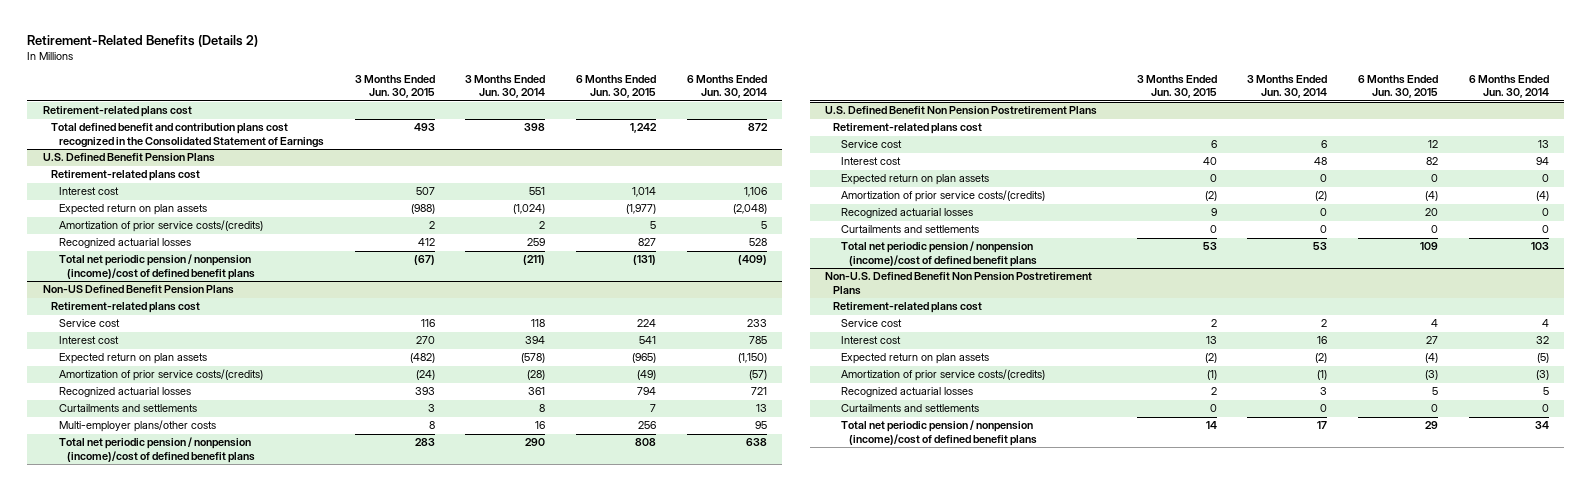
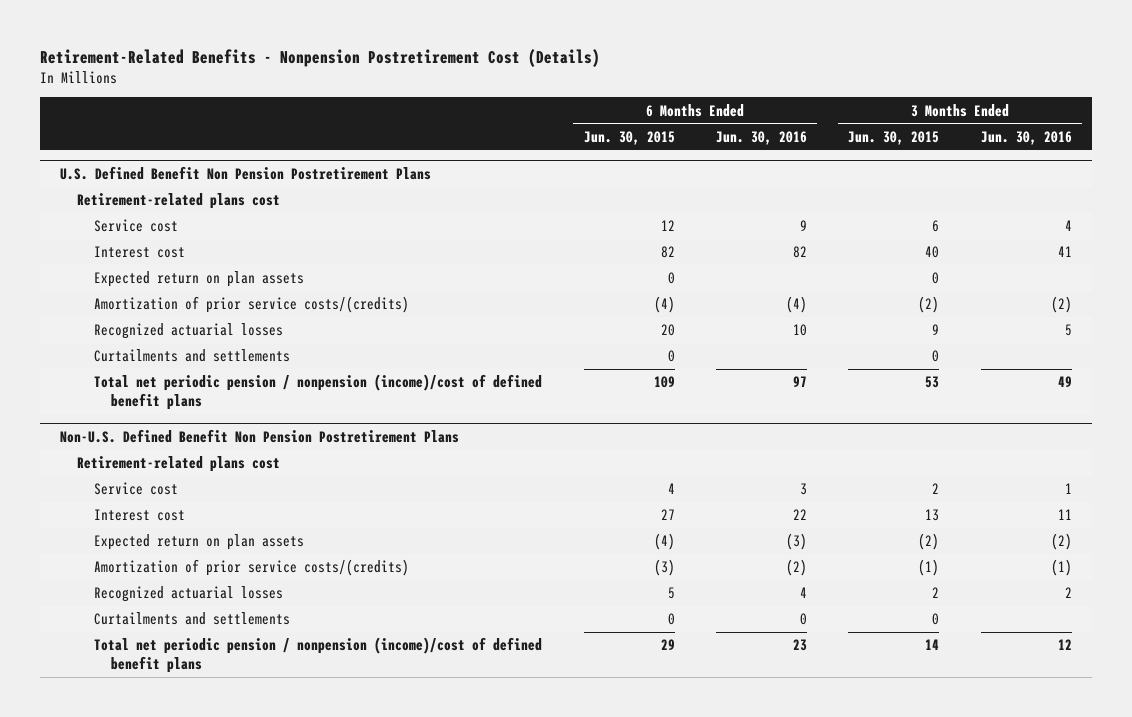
[27,34,259,47] Retirement-Related Benefits (Details 2) -> [39,48,600,67] Retirement-Related Benefits - Nonpension Postretirement Cost (Details)
[465,75,546,99] 3 Months Ended Jun. 30, 2014 -> none
[686,75,767,99] 6 Months Ended Jun. 30, 2014 -> none
none -> [715,130,807,145] Jun. 30, 2016
none -> [980,130,1072,145] Jun. 30, 2016
[42,106,192,118] Retirement-related plans cost -> none
[50,123,324,148] Total defined benefit and contribution plans cost recognized in the Consolidated Statement of Earnings -> none
[42,153,215,163] U.S. Defined Benefit Pension Plans -> none
[50,170,200,182] Retirement-related plans cost -> none
[58,187,119,196] Interest cost -> none
[58,204,207,216] Expected return on plan assets -> none
[58,220,263,233] Amortization of prior service costs/(credits) -> none
[58,238,191,249] Recognized actuarial losses -> none
[58,254,255,280] Total net periodic pension / nonpension (income)/cost of defined benefit plans -> none
[42,285,234,295] Non-US Defined Benefit Pension Plans -> none
[50,302,200,314] Retirement-related plans cost -> none
[58,319,120,328] Service cost -> none
[58,336,119,345] Interest cost -> none
[58,353,207,365] Expected return on plan assets -> none
[58,369,263,382] Amortization of prior service costs/(credits) -> none
[58,387,191,398] Recognized actuarial losses -> none
[58,404,197,413] Curtailments and settlements -> none
[58,420,216,433] Multi-employer plans/other costs -> none
[58,437,255,463] Total net periodic pension / nonpension (income)/cost of defined benefit plans -> none

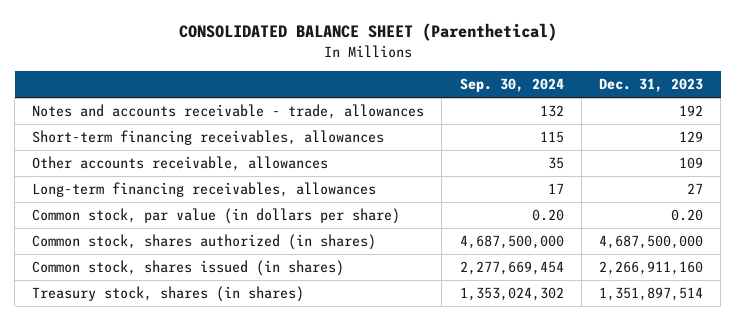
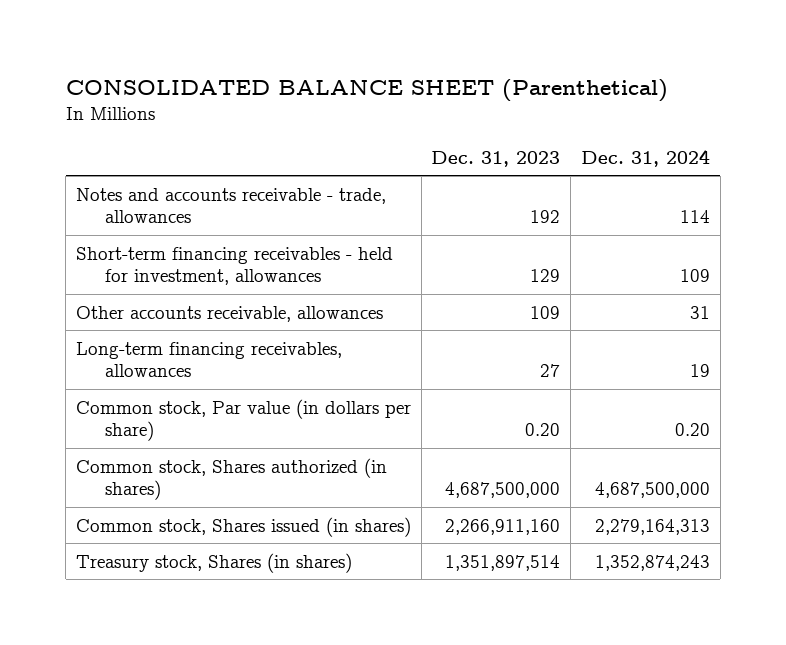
[459,78,564,93] Sep. 30, 2024 -> none
none -> [580,148,710,167] Dec. 31, 2024
[32,130,385,146] Short-term financing receivables, allowances -> [76,246,394,286] Short-term financing receivables - held for investment, allowances
[32,208,401,225] Common stock, par value (in dollars per share) -> [76,398,412,442] Common stock, Par value (in dollars per share)
[32,234,377,251] Common stock, shares authorized (in shares) -> [76,457,388,501] Common stock, Shares authorized (in shares)
[32,260,345,277] Common stock, shares issued (in shares) -> [76,516,412,537] Common stock, Shares issued (in shares)
[32,286,305,303] Treasury stock, shares (in shares) -> [76,552,353,573] Treasury stock, Shares (in shares)

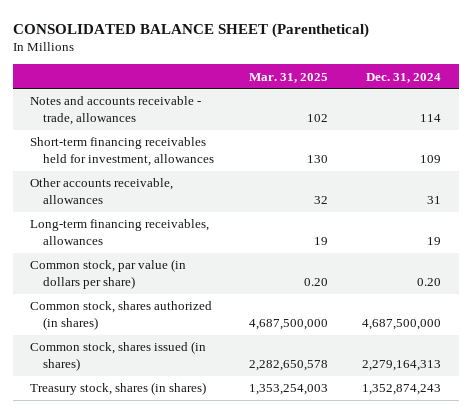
[431,150,561,167] Dec. 31, 2023 -> none
none -> [248,72,328,83] Mar. 31, 2025
[76,246,394,286] Short-term financing receivables - held for investment, allowances -> [30,137,214,167] Short-term financing receivables held for investment, allowances
[76,398,412,442] Common stock, Par value (in dollars per share) -> [30,259,187,290] Common stock, par value (in dollars per share)
[76,457,388,501] Common stock, Shares authorized (in shares) -> [30,301,213,331] Common stock, shares authorized (in shares)
[76,516,412,537] Common stock, Shares issued (in shares) -> [30,341,207,372] Common stock, shares issued (in shares)
[76,552,353,573] Treasury stock, Shares (in shares) -> [30,382,207,396] Treasury stock, shares (in shares)

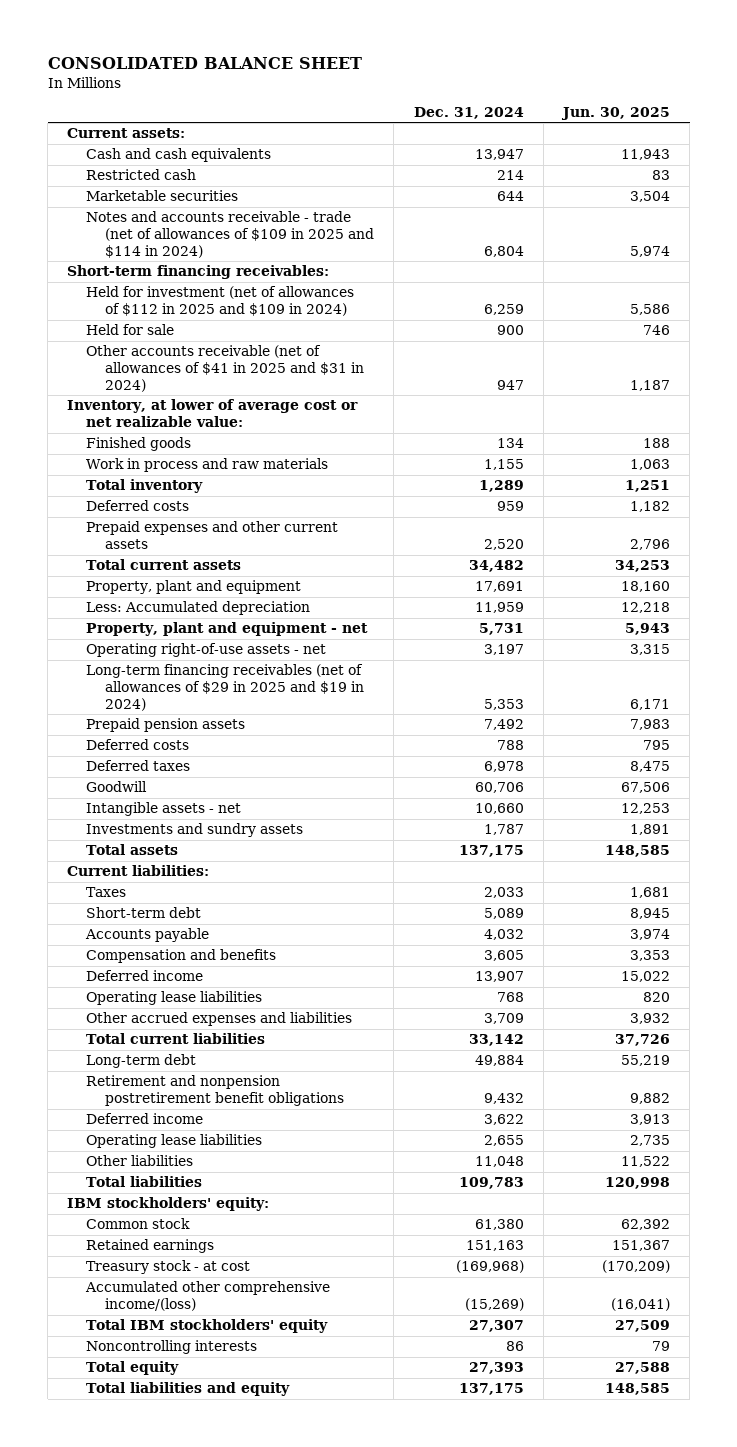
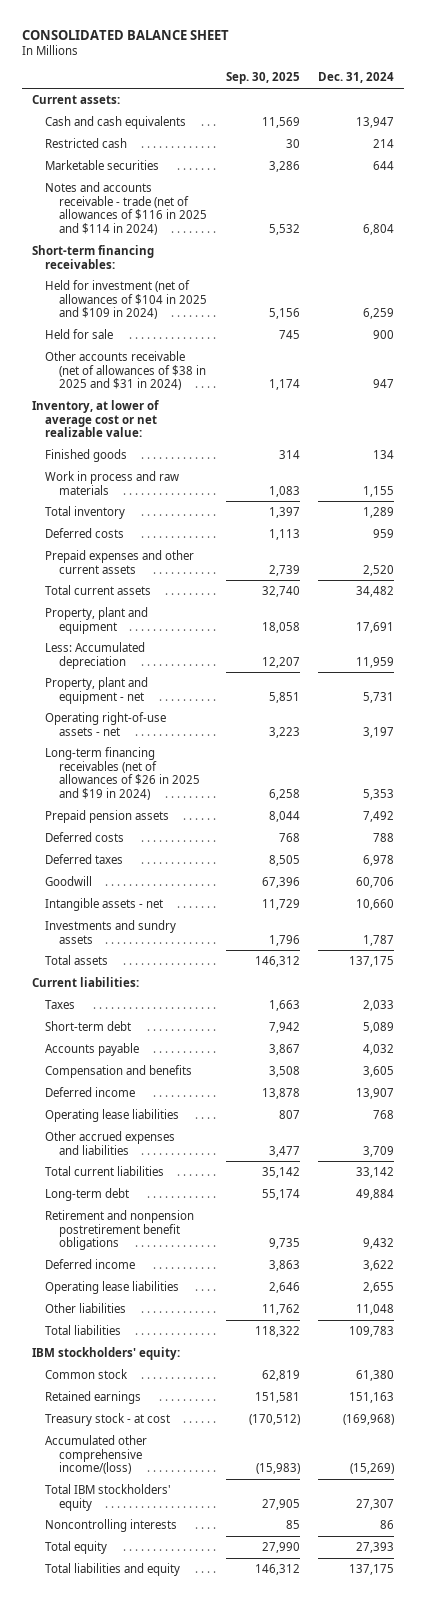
[561,106,671,120] Jun. 30, 2025 -> none
none -> [225,72,300,85] Sep. 30, 2025
[86,211,375,258] Notes and accounts receivable - trade (net of allowances of $109 in 2025 and $114 in 2024) -> [45,181,207,236] Notes and accounts receivable - trade (net of allowances of $116 in 2025 and $114 in 2024)
[86,286,355,317] Held for investment (net of allowances of $112 in 2025 and $109 in 2024) -> [45,279,207,320] Held for investment (net of allowances of $104 in 2025 and $109 in 2024)
[86,345,365,392] Other accounts receivable (net of allowances of $41 in 2025 and $31 in 2024) -> [45,350,206,391] Other accounts receivable (net of allowances of $38 in 2025 and $31 in 2024)
[86,664,365,711] Long-term financing receivables (net of allowances of $29 in 2025 and $19 in 2024) -> [45,746,200,801] Long-term financing receivables (net of allowances of $26 in 2025 and $19 in 2024)

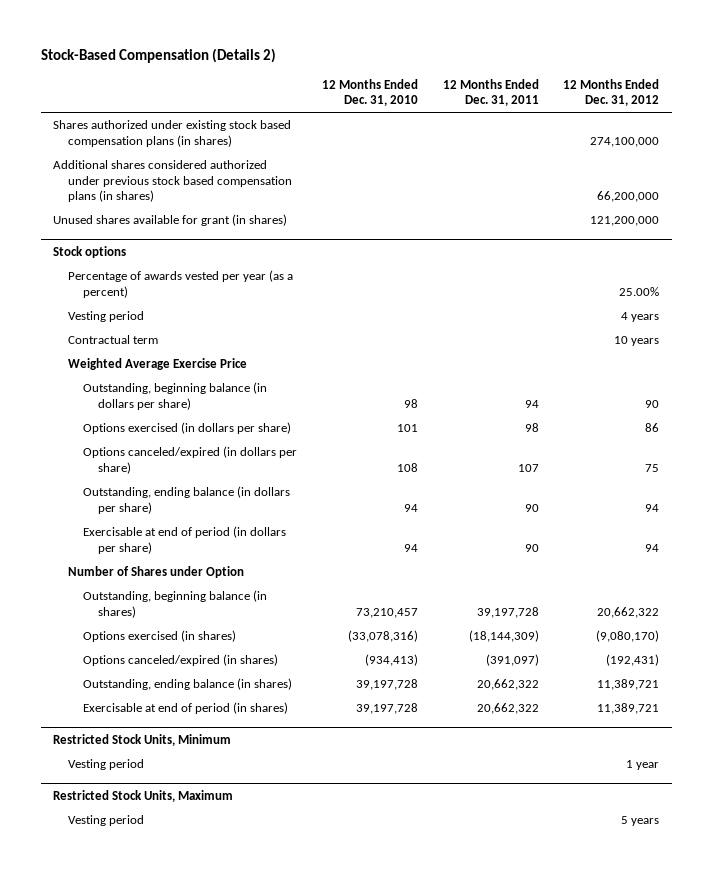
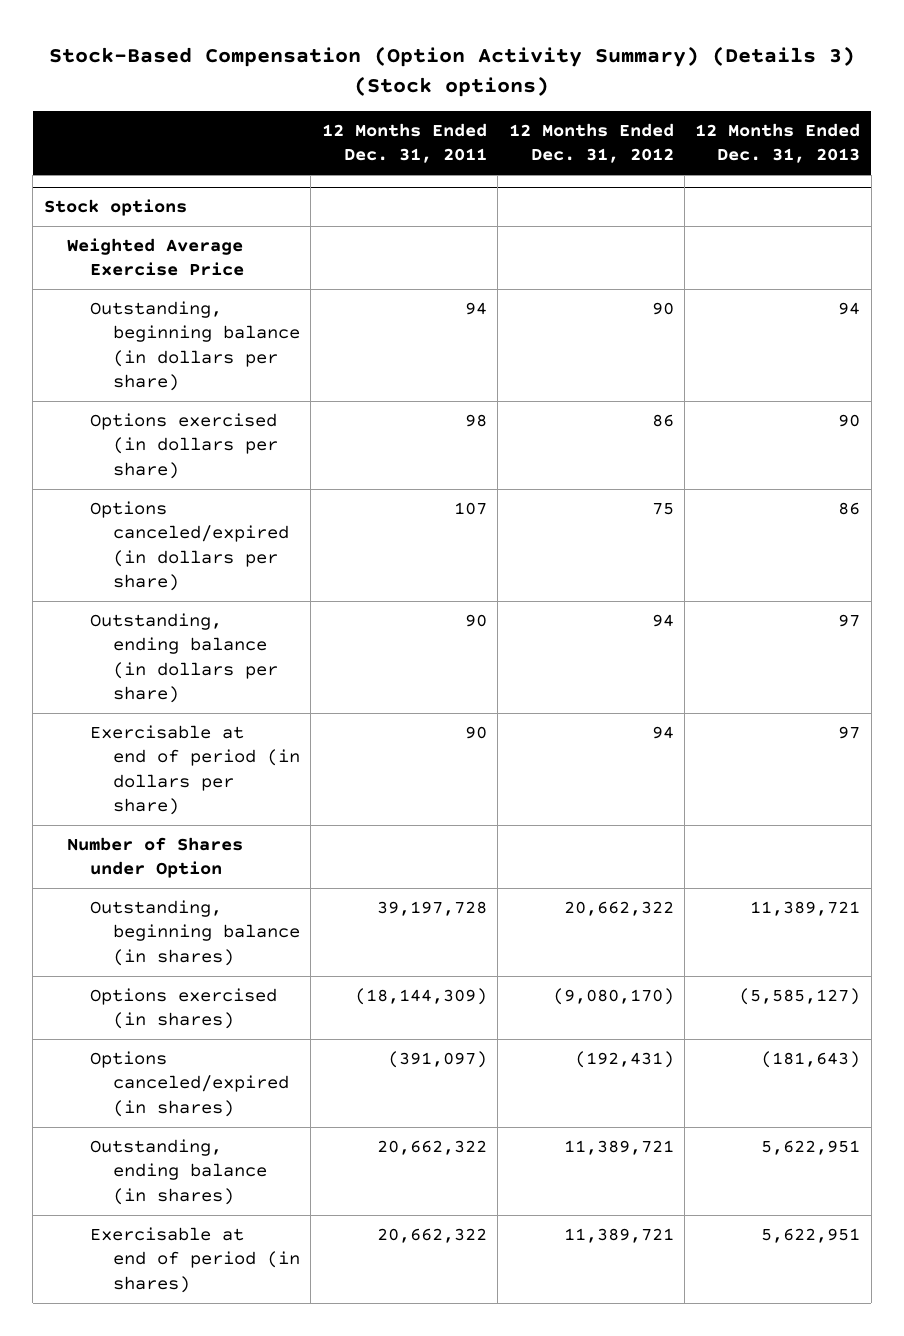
[41,48,277,64] Stock-Based Compensation (Details 2) -> [49,46,856,97] Stock-Based Compensation (Option Activity Summary) (Details 3) (Stock options)
[321,78,418,107] 12 Months Ended Dec. 31, 2010 -> none
none -> [695,123,861,164] 12 Months Ended Dec. 31, 2013
[53,120,292,147] Shares authorized under existing stock based compensation plans (in shares) -> none
[53,160,293,202] Additional shares considered authorized under previous stock based compensation plans (in shares) -> none
[53,214,288,227] Unused shares available for grant (in shares) -> none
[68,270,294,298] Percentage of awards vested per year (as a percent) -> none
[68,311,145,323] Vesting period -> none
[68,335,159,345] Contractual term -> none
[53,733,232,746] Restricted Stock Units, Minimum -> none
[68,759,145,771] Vesting period -> none
[53,789,234,802] Restricted Stock Units, Maximum -> none
[68,815,145,827] Vesting period -> none

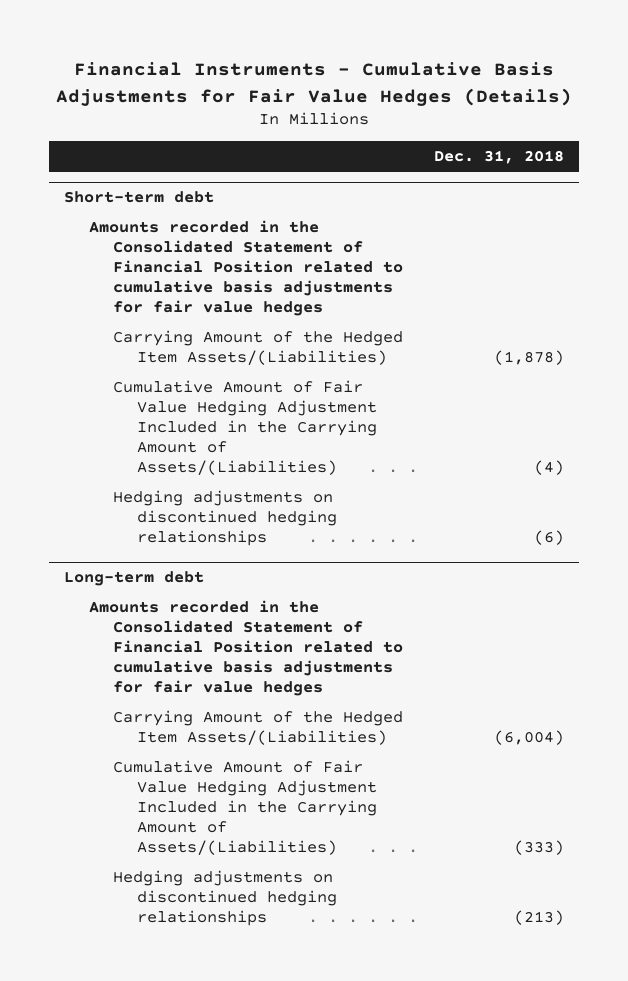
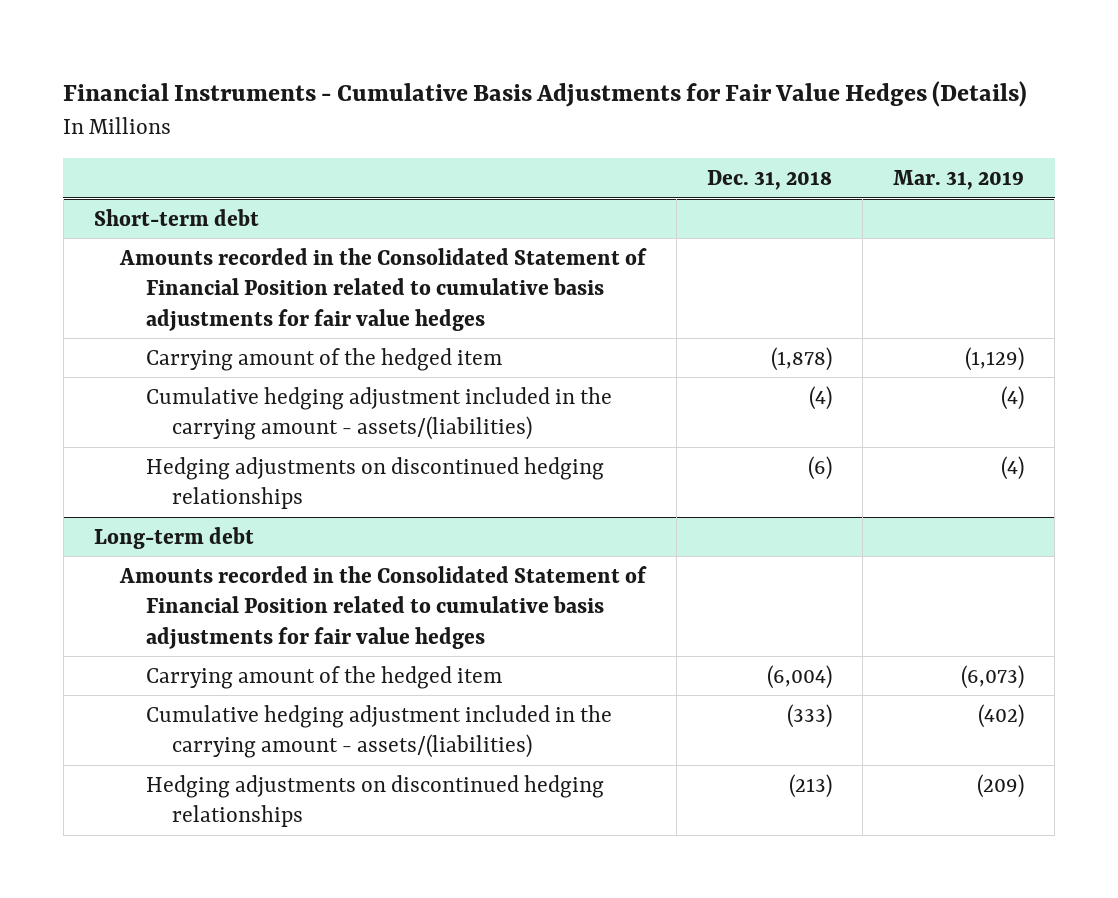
none -> [893,169,1025,190] Mar. 31, 2019
[113,329,404,366] Carrying Amount of the Hedged Item Assets/(Liabilities) -> [145,347,502,371] Carrying amount of the hedged item
[113,379,378,476] Cumulative Amount of Fair Value Hedging Adjustment Included in the Carrying Amount of Assets/(Liabilities) -> [145,386,612,441] Cumulative hedging adjustment included in the carrying amount - assets/(liabilities)
[113,709,404,746] Carrying Amount of the Hedged Item Assets/(Liabilities) -> [145,665,502,689] Carrying amount of the hedged item
[113,759,378,856] Cumulative Amount of Fair Value Hedging Adjustment Included in the Carrying Amount of Assets/(Liabilities) -> [145,704,612,759] Cumulative hedging adjustment included in the carrying amount - assets/(liabilities)

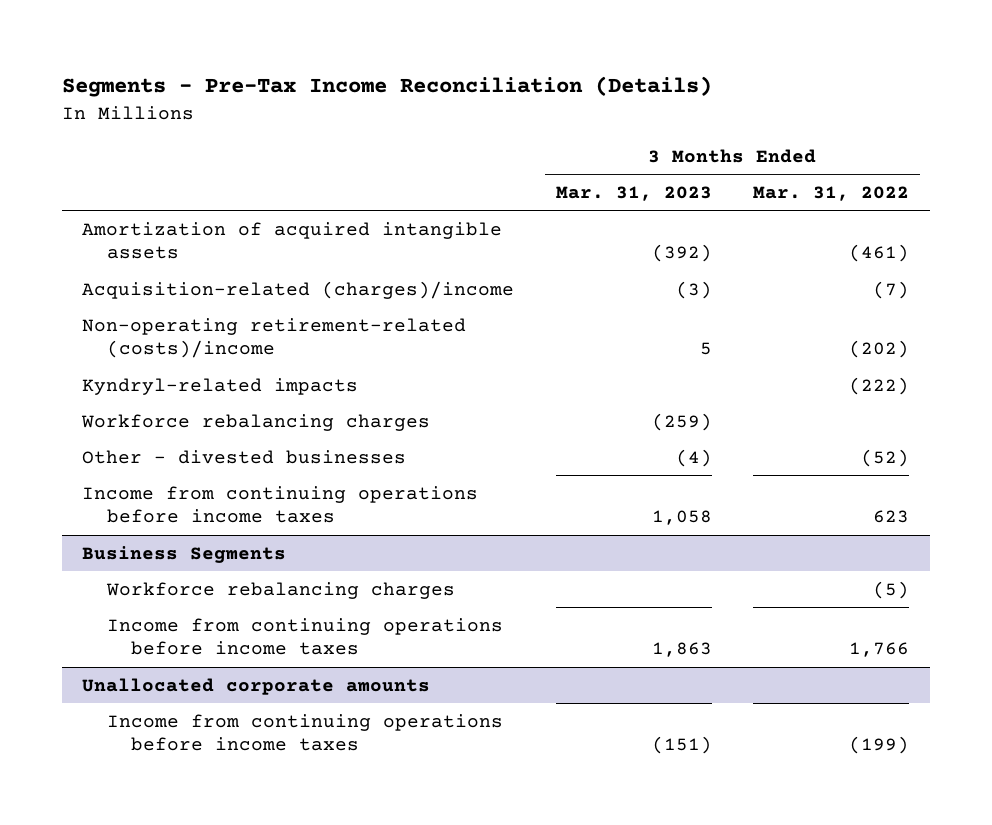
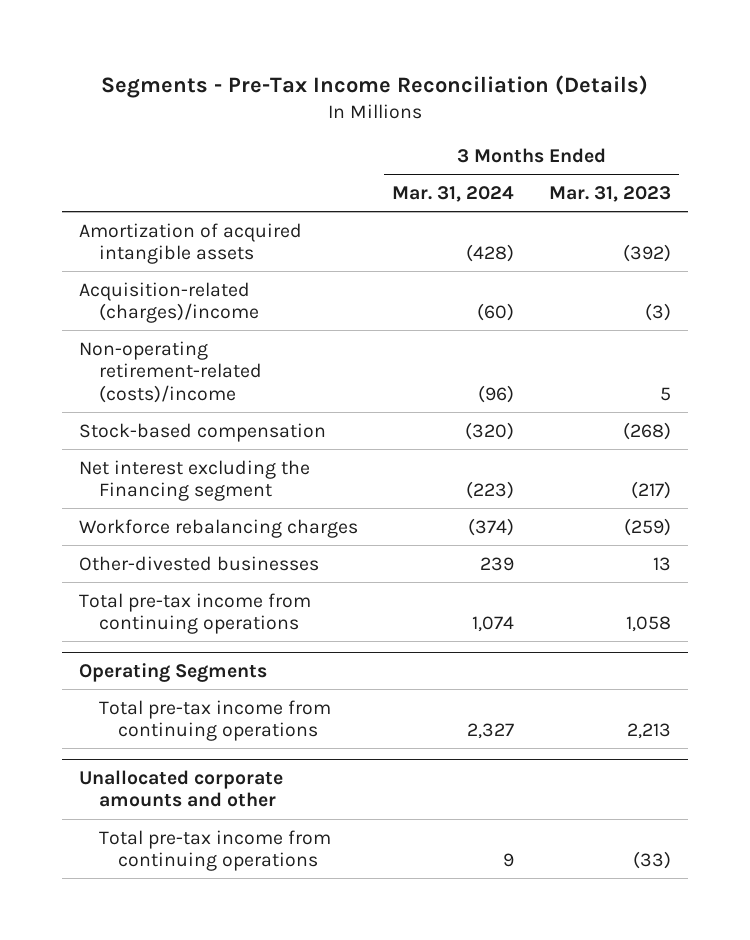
[753,185,910,201] Mar. 31, 2022 -> none
none -> [392,185,515,202] Mar. 31, 2024
[82,377,359,395] Kyndryl-related impacts -> none
none -> [79,422,327,442] Stock-based compensation
none -> [79,459,311,502] Net interest excluding the Financing segment
[105,581,455,599] Workforce rebalancing charges -> none
[82,449,407,464] Other - divested businesses -> [79,555,320,571] Other-divested businesses
[675,448,712,467] (4) -> [652,556,671,571] 13
[82,485,479,524] Income from continuing operations before income taxes -> [79,592,312,635] Total pre-tax income from continuing operations
[82,545,287,563] Business Segments -> [79,662,268,682] Operating Segments
[106,617,503,656] Income from continuing operations before income taxes -> [98,699,331,742] Total pre-tax income from continuing operations
[651,642,712,658] 1,863 -> [626,723,671,740] 2,213
[82,677,431,695] Unallocated corporate amounts -> [79,769,284,808] Unallocated corporate amounts and other
[106,713,503,752] Income from continuing operations before income taxes -> [98,829,331,872] Total pre-tax income from continuing operations
[651,736,712,755] (151) -> [632,851,671,870] (33)

